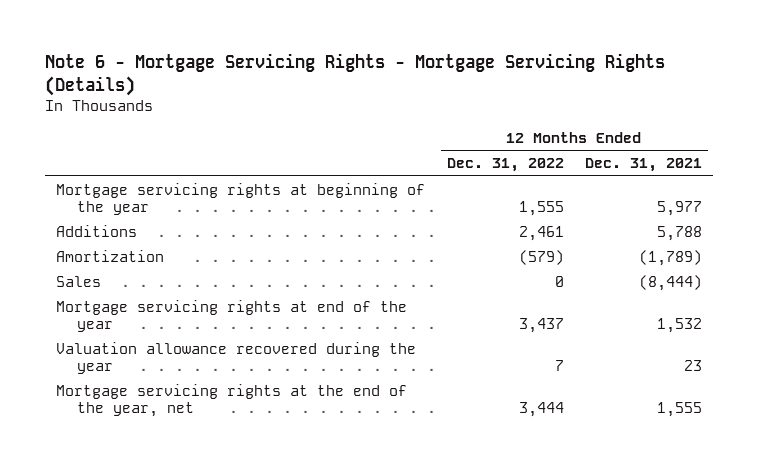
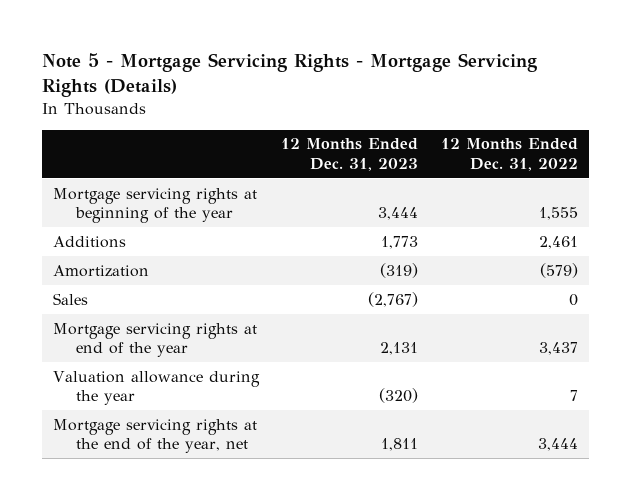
[45,52,666,96] Note 6 - Mortgage Servicing Rights - Mortgage Servicing Rights (Details) -> [42,53,538,97] Note 5 - Mortgage Servicing Rights - Mortgage Servicing Rights (Details)
[585,158,703,173] Dec. 31, 2021 -> none
none -> [281,138,419,171] 12 Months Ended Dec. 31, 2023
[55,341,416,374] Valuation allowance recovered during the year -> [53,370,261,406] Valuation allowance during the year

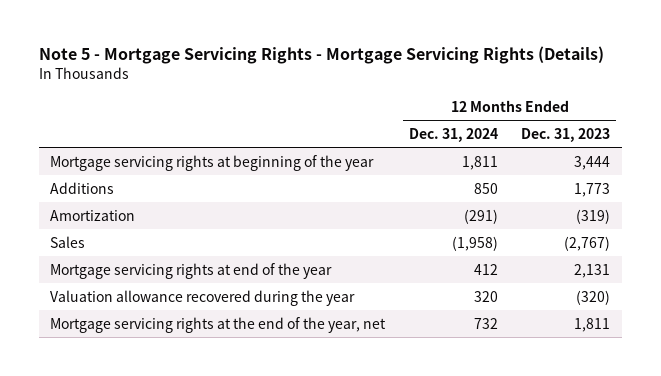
[440,138,578,171] 12 Months Ended Dec. 31, 2022 -> none
none -> [408,127,498,142] Dec. 31, 2024
[53,370,261,406] Valuation allowance during the year -> [50,289,356,306] Valuation allowance recovered during the year

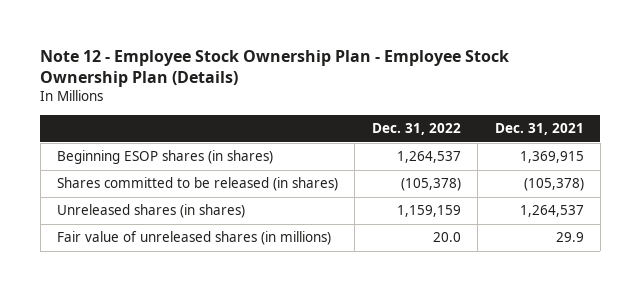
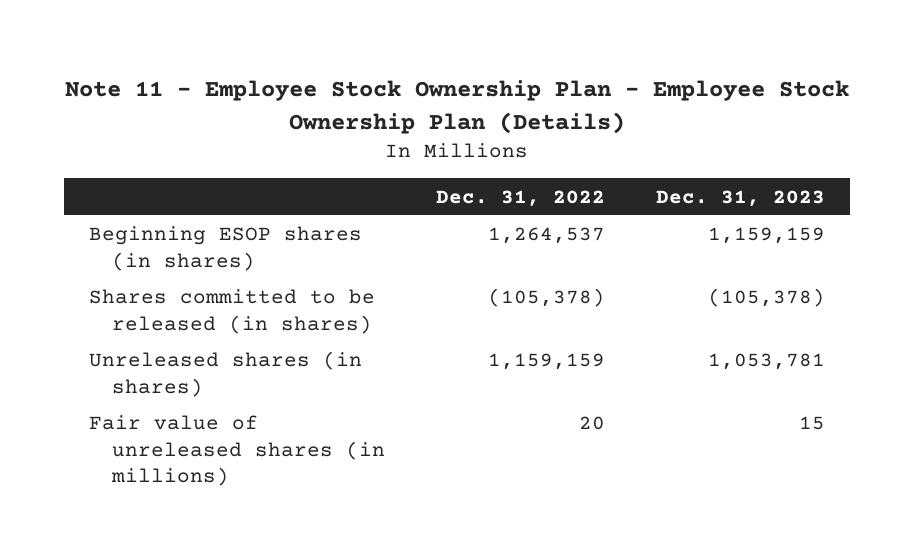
[40,49,510,87] Note 12 - Employee Stock Ownership Plan - Employee Stock Ownership Plan (Details) -> [65,80,850,135] Note 11 - Employee Stock Ownership Plan - Employee Stock Ownership Plan (Details)
[494,123,584,136] Dec. 31, 2021 -> none
none -> [656,189,826,207] Dec. 31, 2023
[432,232,461,243] 20.0 -> [579,416,606,431] 20

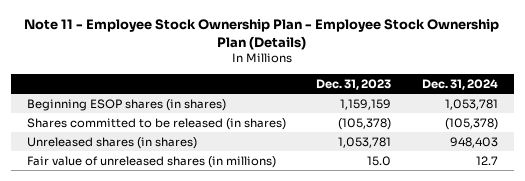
[436,189,606,207] Dec. 31, 2022 -> none
none -> [422,78,499,90] Dec. 31, 2024
[799,416,826,431] 15 -> [367,155,392,166] 15.0

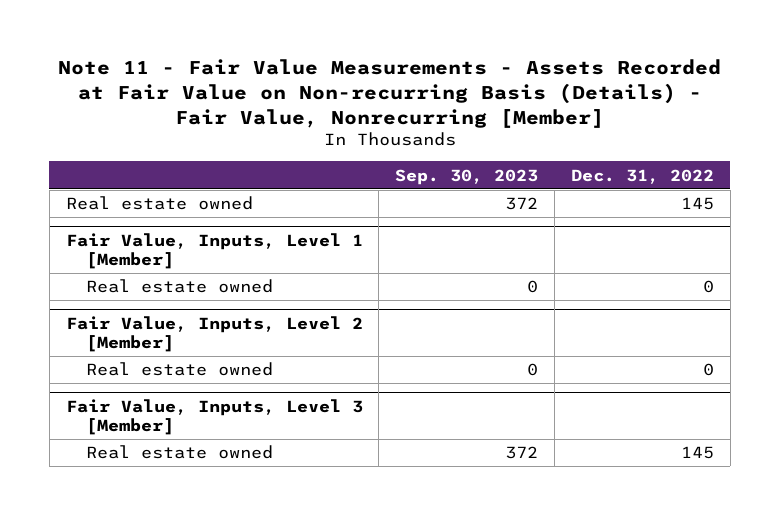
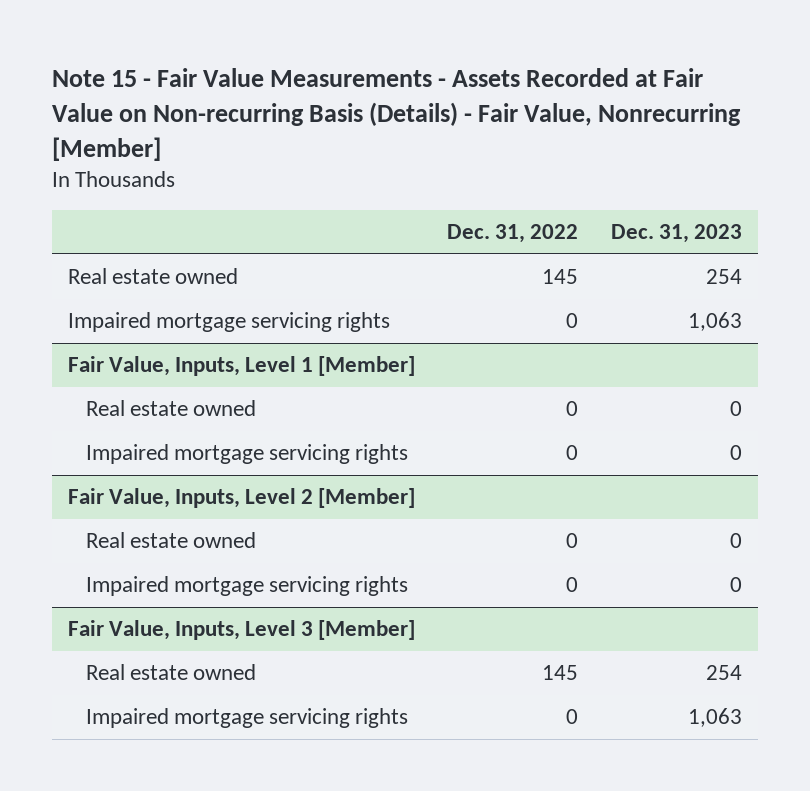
[57,59,721,128] Note 11 - Fair Value Measurements - Assets Recorded at Fair Value on Non-recurring Basis (Details) - Fair Value, Nonrecurring [Member] -> [51,67,741,161] Note 15 - Fair Value Measurements - Assets Recorded at Fair Value on Non-recurring Basis (Details) - Fair Value, Nonrecurring [Member]
[395,168,539,185] Sep. 30, 2023 -> none
none -> [610,224,742,244] Dec. 31, 2023
none -> [68,312,391,333] Impaired mortgage servicing rights
none -> [85,444,408,465] Impaired mortgage servicing rights
none -> [85,576,408,597] Impaired mortgage servicing rights
none -> [85,708,408,729] Impaired mortgage servicing rights

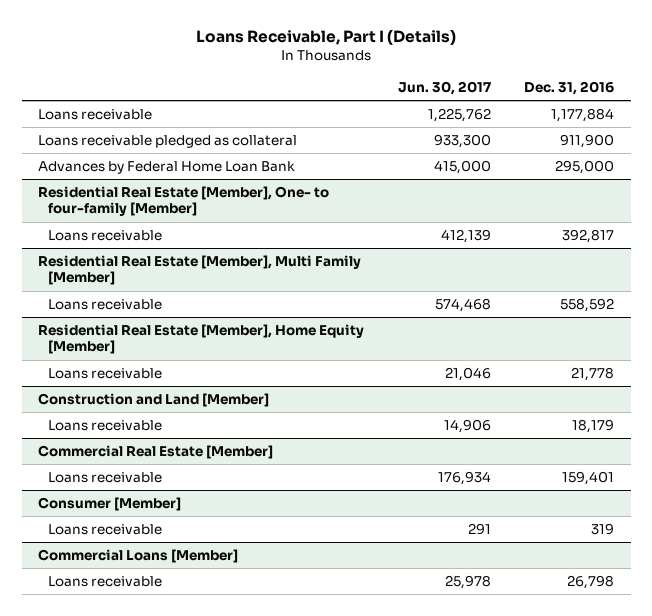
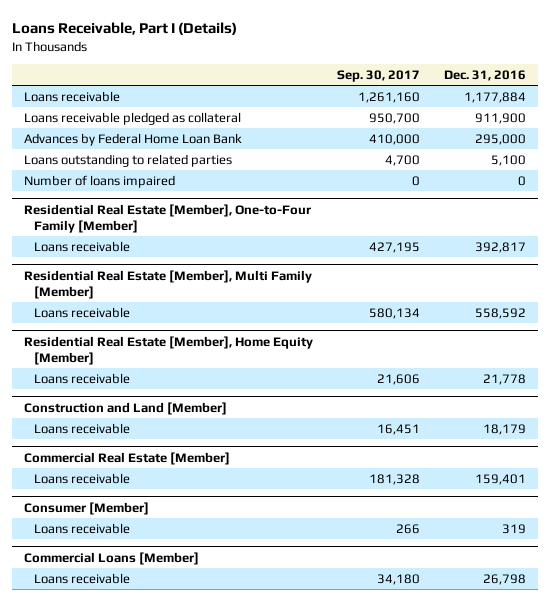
[397,80,491,95] Jun. 30, 2017 -> none
none -> [337,69,421,82] Sep. 30, 2017
none -> [24,153,233,167] Loans outstanding to related parties
none -> [24,174,176,188] Number of loans impaired
[38,186,330,217] Residential Real Estate [Member], One- to four-family [Member] -> [24,203,312,233] Residential Real Estate [Member], One-to-Four Family [Member]

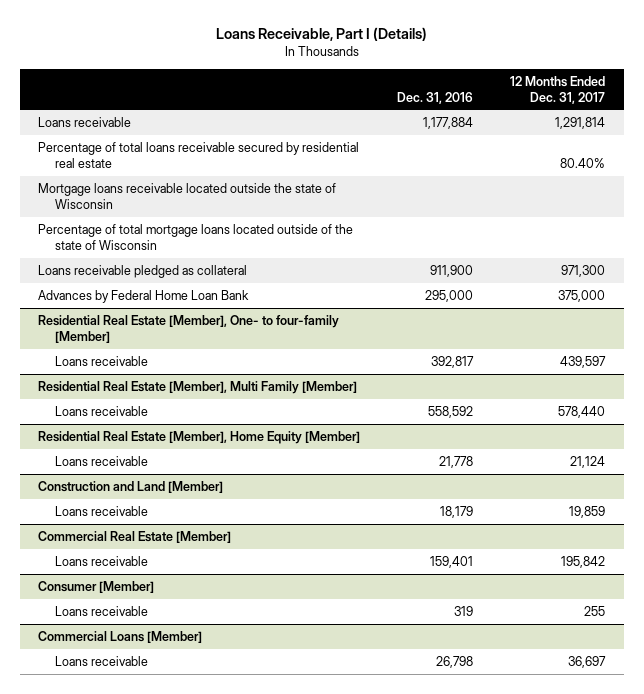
[337,69,421,82] Sep. 30, 2017 -> none
none -> [510,75,606,104] 12 Months Ended Dec. 31, 2017
none -> [38,142,360,168] Percentage of total loans receivable secured by residential real estate
none -> [38,183,337,209] Mortgage loans receivable located outside the state of Wisconsin
none -> [38,224,354,250] Percentage of total mortgage loans located outside of the state of Wisconsin
[24,153,233,167] Loans outstanding to related parties -> none
[24,174,176,188] Number of loans impaired -> none
[24,203,312,233] Residential Real Estate [Member], One-to-Four Family [Member] -> [38,315,340,343] Residential Real Estate [Member], One- to four-family [Member]

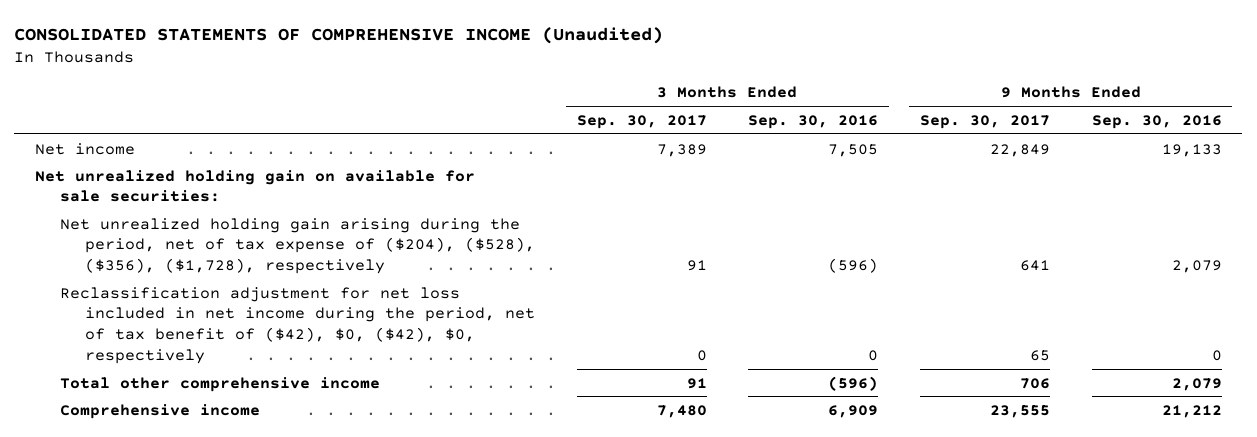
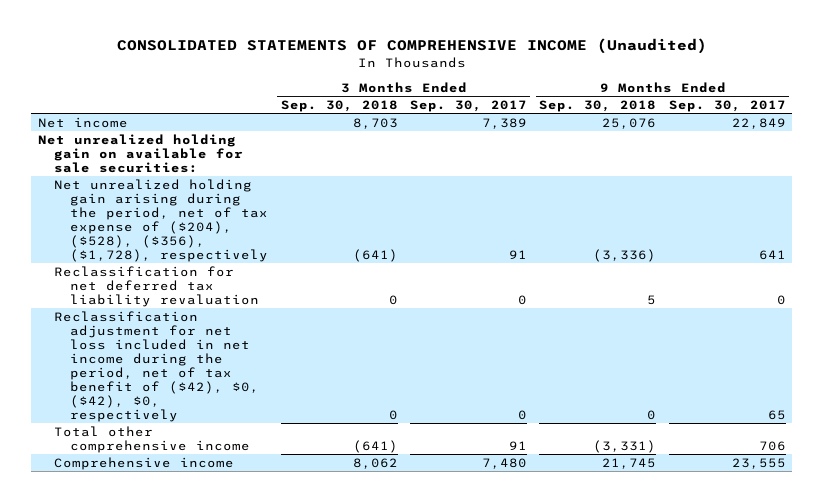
[748,114,879,129] Sep. 30, 2016 -> none
[1091,114,1222,129] Sep. 30, 2016 -> none
none -> [280,99,398,112] Sep. 30, 2018
none -> [539,99,657,112] Sep. 30, 2018
none -> [53,265,260,307] Reclassification for net deferred tax liability revaluation

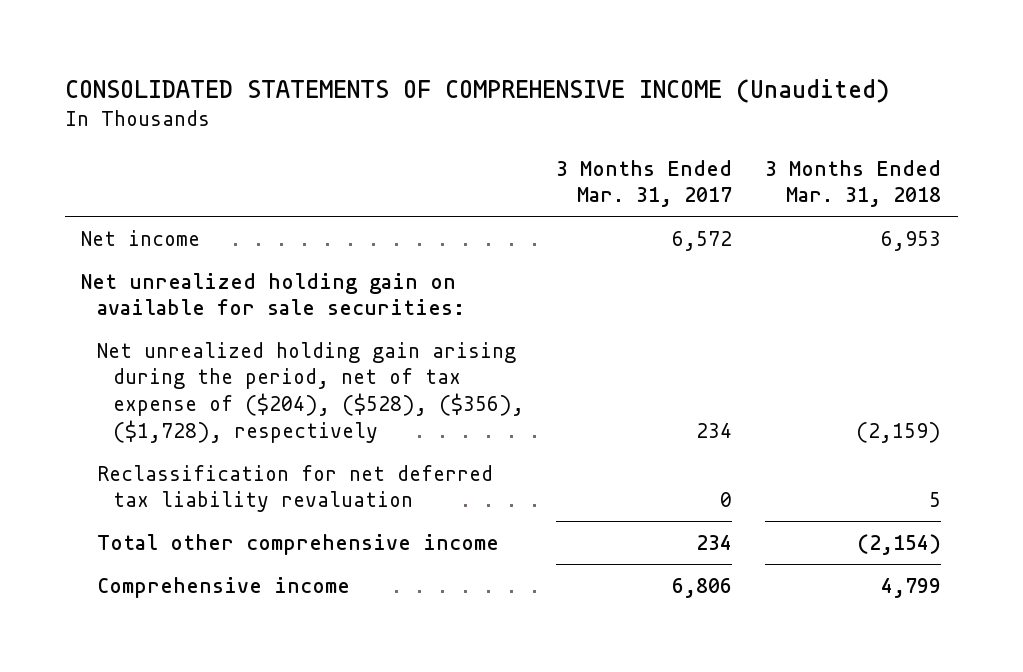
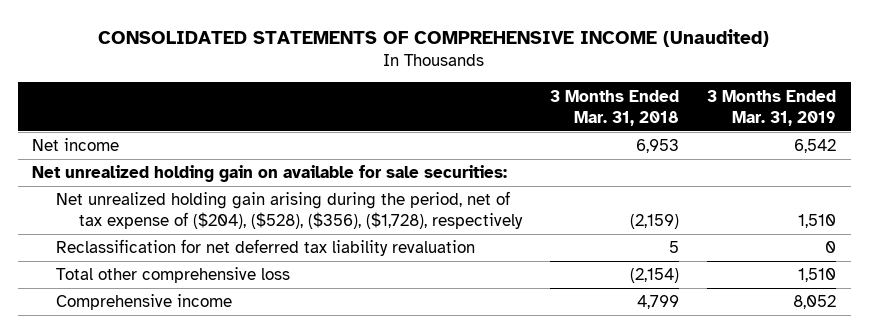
[556,159,733,208] 3 Months Ended Mar. 31, 2017 -> none
none -> [707,89,837,126] 3 Months Ended Mar. 31, 2019
[96,533,499,555] Total other comprehensive income -> [55,267,290,284] Total other comprehensive loss

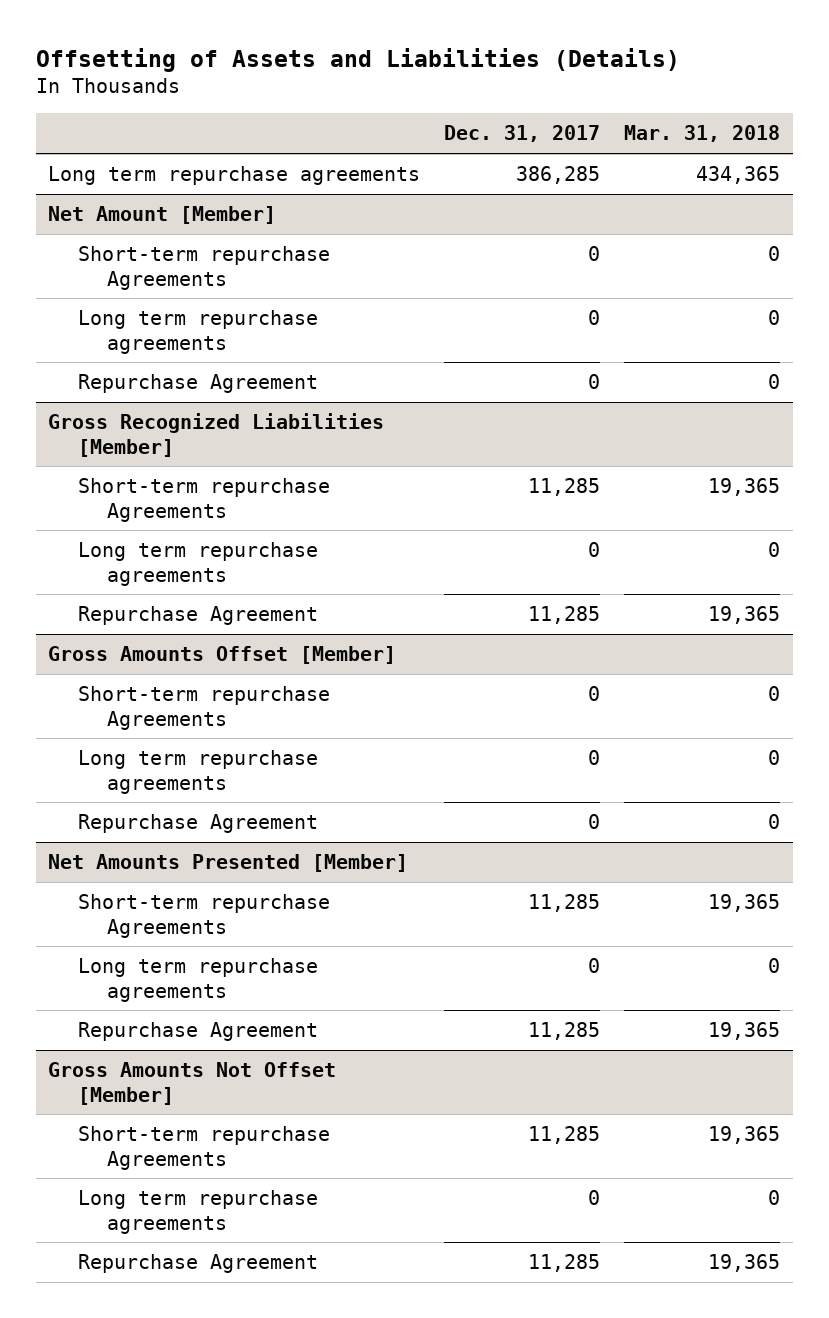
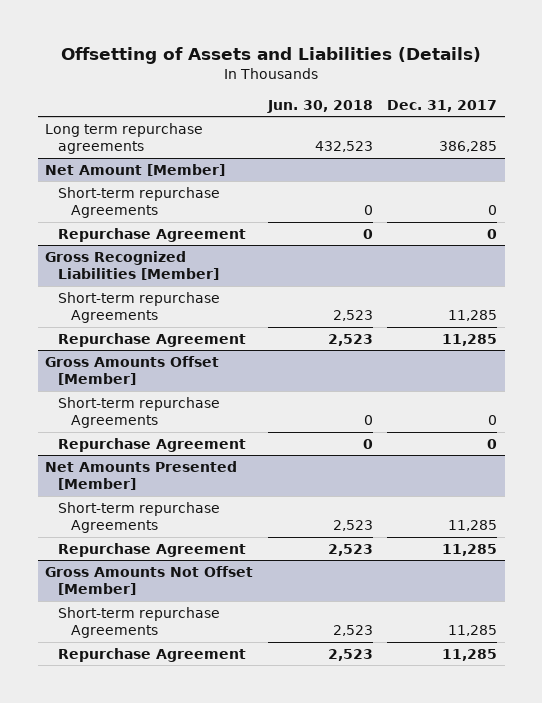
[624,125,781,143] Mar. 31, 2018 -> none
none -> [266,99,373,113] Jun. 30, 2018
[77,310,318,354] Long term repurchase agreements -> none
[77,542,318,586] Long term repurchase agreements -> none
[77,750,318,794] Long term repurchase agreements -> none
[77,958,318,1002] Long term repurchase agreements -> none
[77,1190,318,1234] Long term repurchase agreements -> none

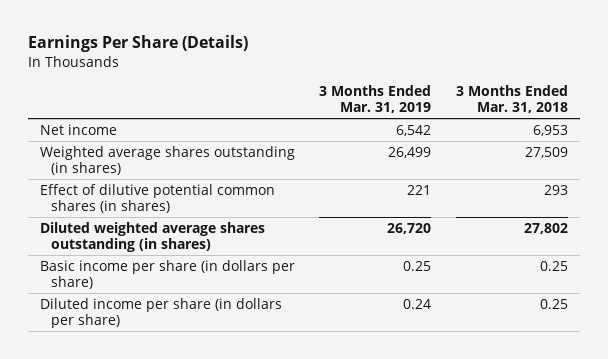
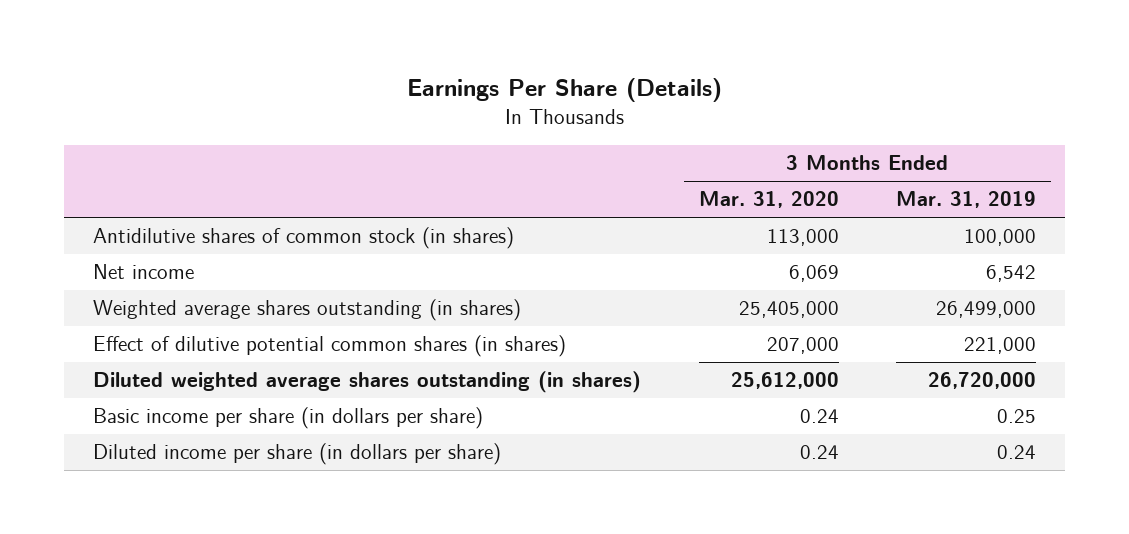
[455,84,568,114] 3 Months Ended Mar. 31, 2018 -> none
none -> [698,191,839,209] Mar. 31, 2020
none -> [92,227,514,250] Antidilutive shares of common stock (in shares)
[388,146,432,158] 26,499 -> [936,301,1037,319] 26,499,000
[407,184,432,195] 221 -> [964,337,1037,355] 221,000
[387,222,432,234] 26,720 -> [928,372,1037,390] 26,720,000

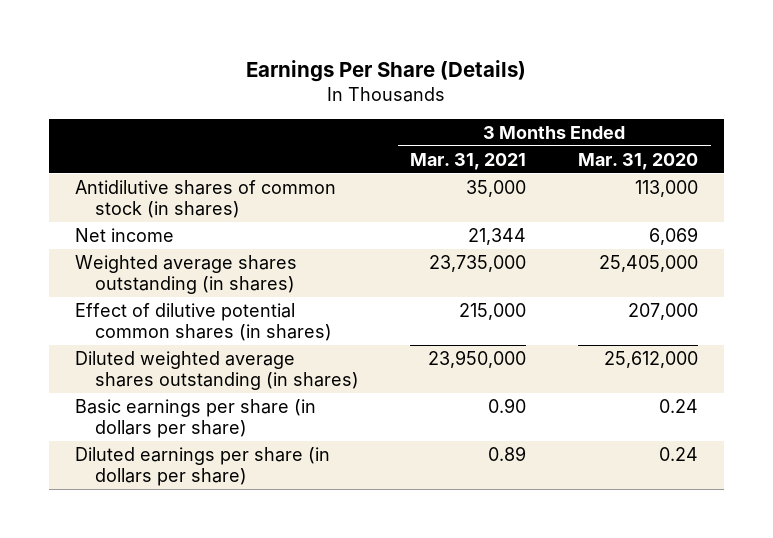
[896,191,1037,209] Mar. 31, 2019 -> none
none -> [410,152,527,170] Mar. 31, 2021
[92,407,483,430] Basic income per share (in dollars per share) -> [74,399,316,438] Basic earnings per share (in dollars per share)
[92,443,501,466] Diluted income per share (in dollars per share) -> [74,447,330,486] Diluted earnings per share (in dollars per share)

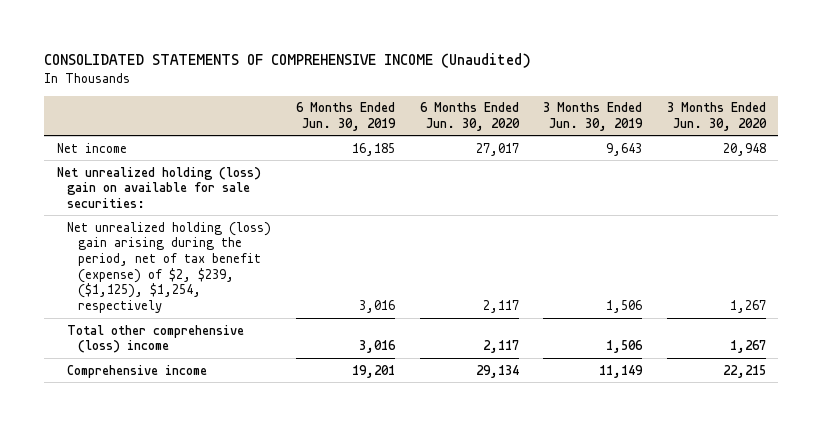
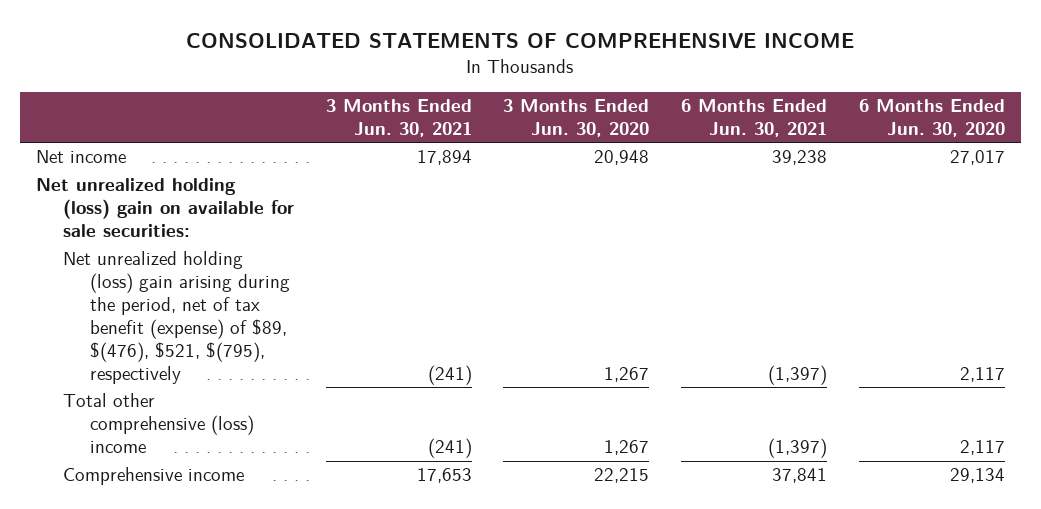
[44,52,532,68] CONSOLIDATED STATEMENTS OF COMPREHENSIVE INCOME (Unaudited) -> [186,33,855,50] CONSOLIDATED STATEMENTS OF COMPREHENSIVE INCOME
[296,102,397,132] 6 Months Ended Jun. 30, 2019 -> none
[543,102,644,132] 3 Months Ended Jun. 30, 2019 -> none
none -> [325,98,472,137] 3 Months Ended Jun. 30, 2021
none -> [681,98,828,137] 6 Months Ended Jun. 30, 2021
[67,221,272,314] Net unrealized holding (loss) gain arising during the period, net of tax benefit (expense) of $2, $239, ($1,125), $1,254, respectively -> [62,251,290,384] Net unrealized holding (loss) gain arising during the period, net of tax benefit (expense) of $89, $(476), $521, $(795), respectively

